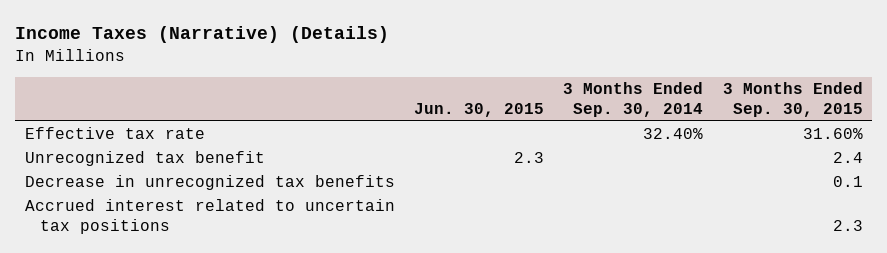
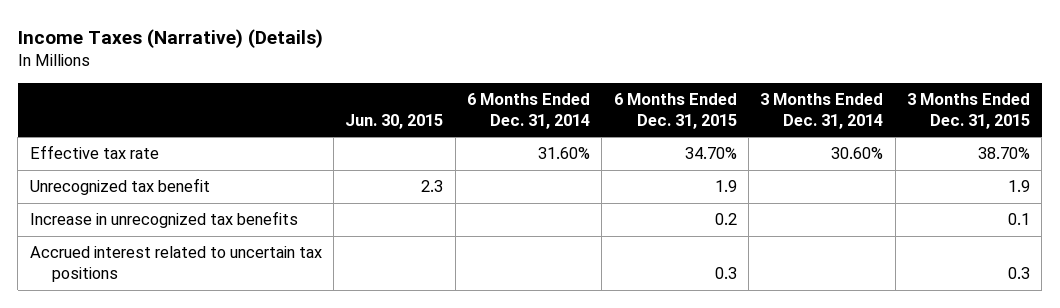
[563,82,704,118] 3 Months Ended Sep. 30, 2014 -> none
[722,82,863,118] 3 Months Ended Sep. 30, 2015 -> none
none -> [467,93,591,129] 6 Months Ended Dec. 31, 2014
none -> [613,93,737,129] 6 Months Ended Dec. 31, 2015
none -> [760,93,884,129] 3 Months Ended Dec. 31, 2014
none -> [907,93,1031,129] 3 Months Ended Dec. 31, 2015
[24,175,395,191] Decrease in unrecognized tax benefits -> [29,211,298,229] Increase in unrecognized tax benefits

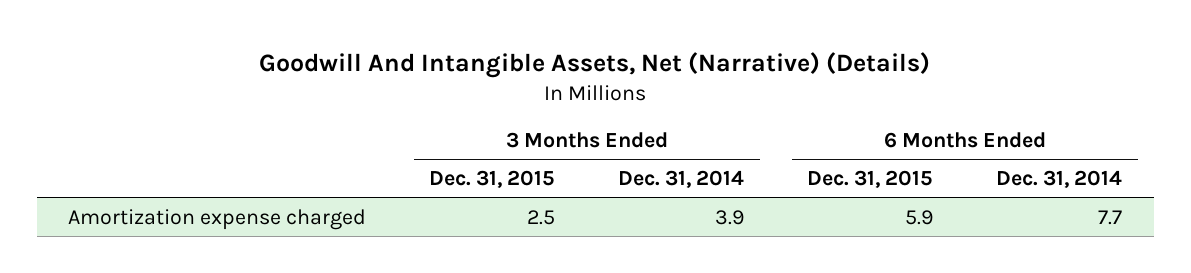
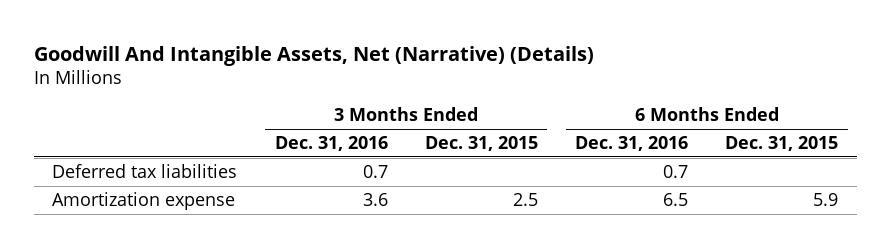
[618,170,745,189] Dec. 31, 2014 -> none
[996,170,1123,189] Dec. 31, 2014 -> none
none -> [274,136,388,152] Dec. 31, 2016
none -> [575,136,689,152] Dec. 31, 2016
none -> [52,164,238,179] Deferred tax liabilities
[68,208,367,230] Amortization expense charged -> [52,192,236,211] Amortization expense

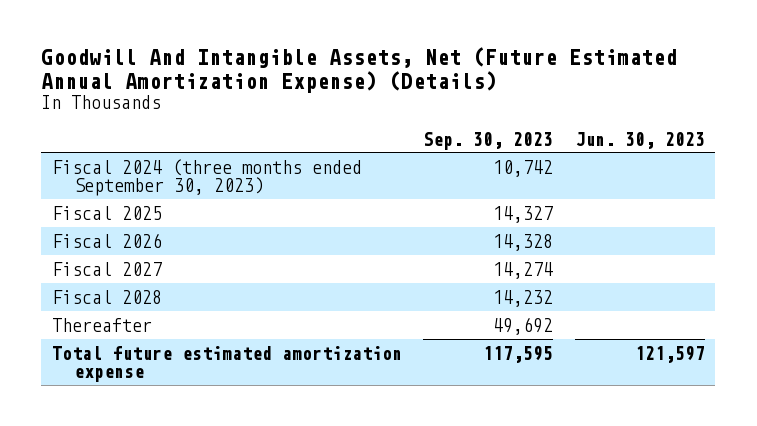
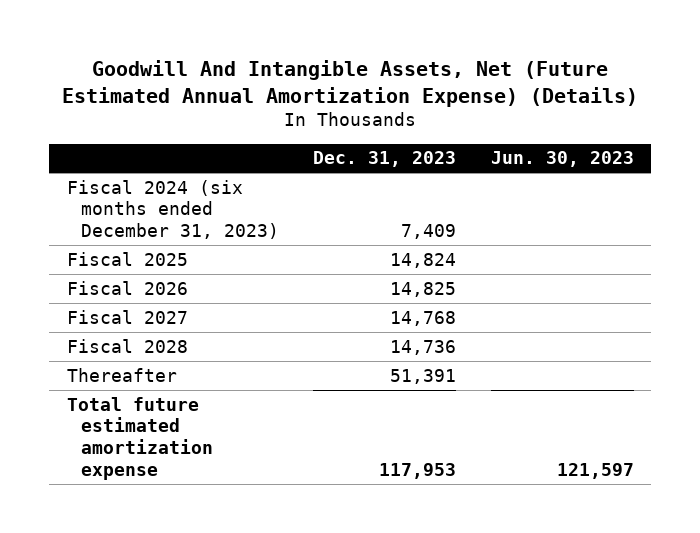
[423,131,554,150] Sep. 30, 2023 -> none
none -> [313,151,457,168] Dec. 31, 2023
[52,158,363,197] Fiscal 2024 (three months ended September 30, 2023) -> [66,179,279,240] Fiscal 2024 (six months ended December 31, 2023)

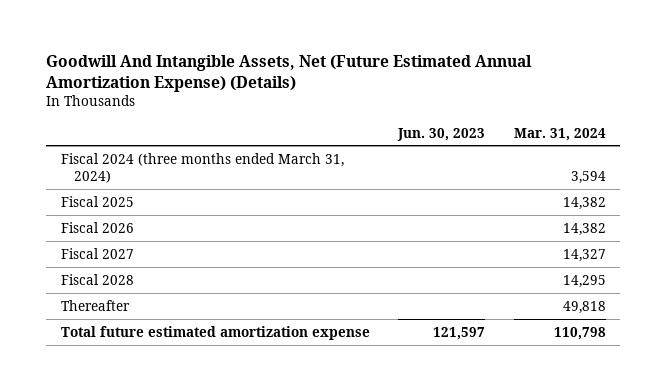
[313,151,457,168] Dec. 31, 2023 -> none
none -> [513,127,606,141] Mar. 31, 2024
[66,179,279,240] Fiscal 2024 (six months ended December 31, 2023) -> [60,152,344,183] Fiscal 2024 (three months ended March 31, 2024)

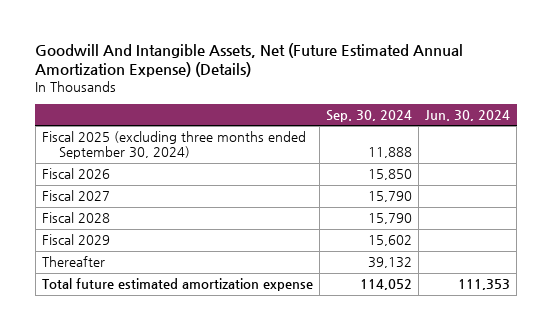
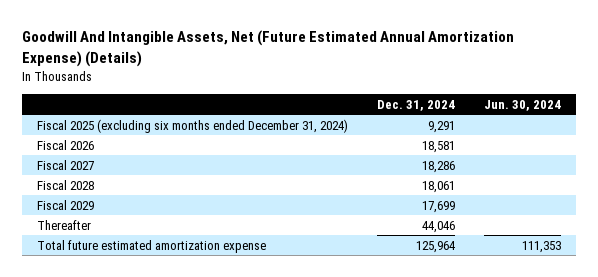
[325,110,412,123] Sep. 30, 2024 -> none
none -> [376,99,455,111] Dec. 31, 2024
[41,131,306,160] Fiscal 2025 (excluding three months ended September 30, 2024) -> [36,118,348,133] Fiscal 2025 (excluding six months ended December 31, 2024)

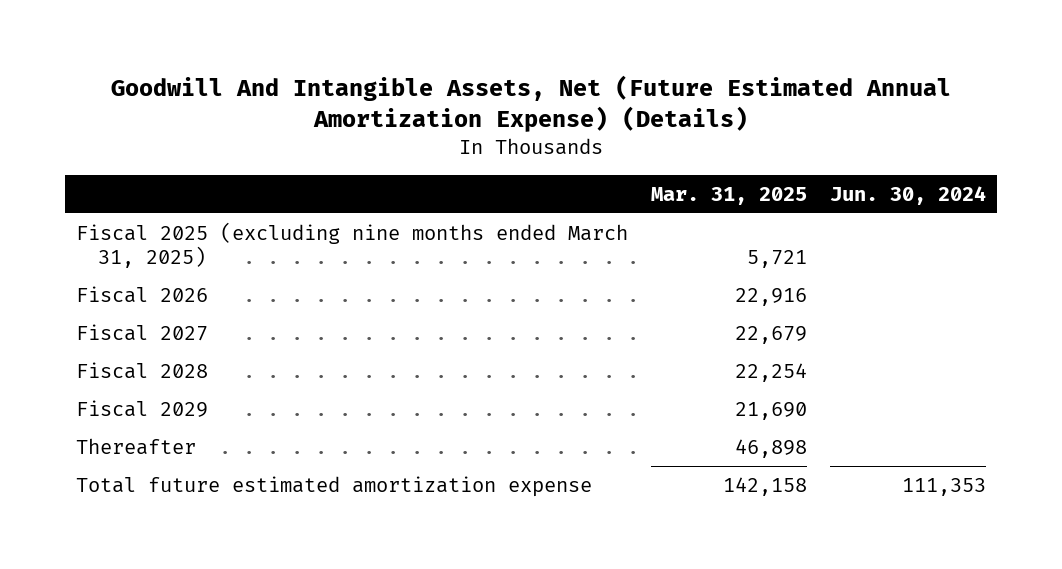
[376,99,455,111] Dec. 31, 2024 -> none
none -> [650,186,807,205] Mar. 31, 2025
[36,118,348,133] Fiscal 2025 (excluding six months ended December 31, 2024) -> [76,222,629,268] Fiscal 2025 (excluding nine months ended March 31, 2025)

